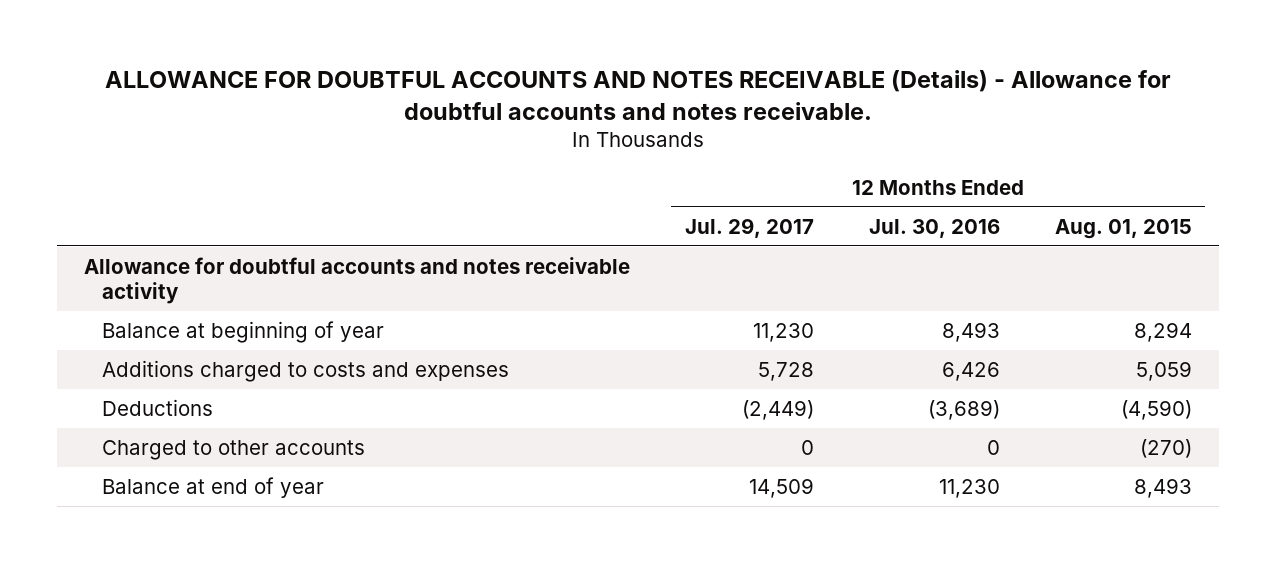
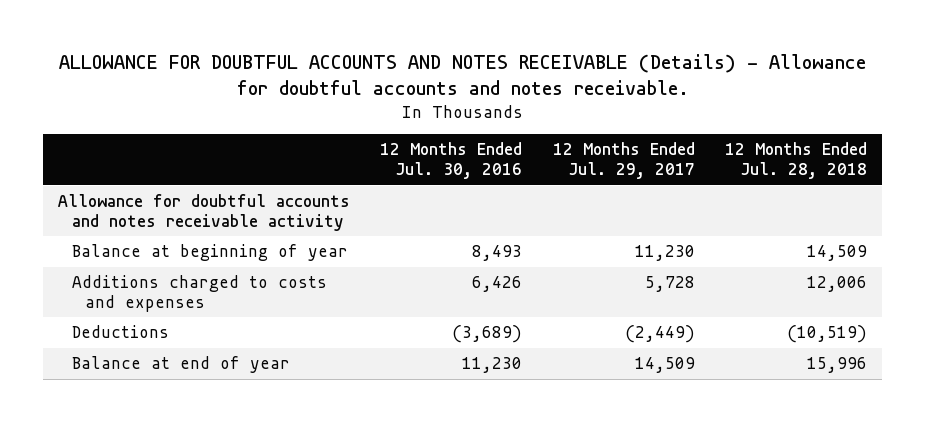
[1054,218,1192,239] Aug. 01, 2015 -> none
none -> [725,142,868,179] 12 Months Ended Jul. 28, 2018
[102,439,366,460] Charged to other accounts -> none

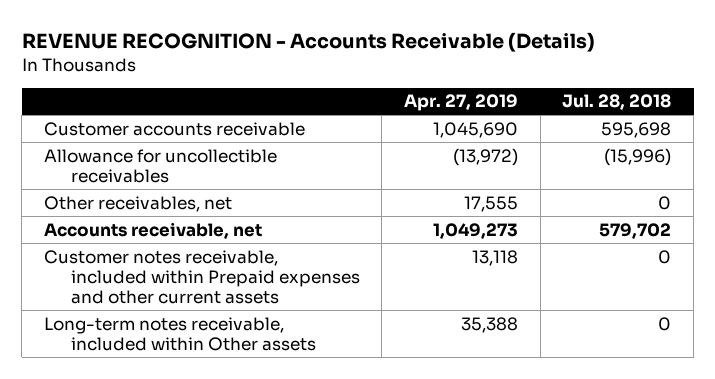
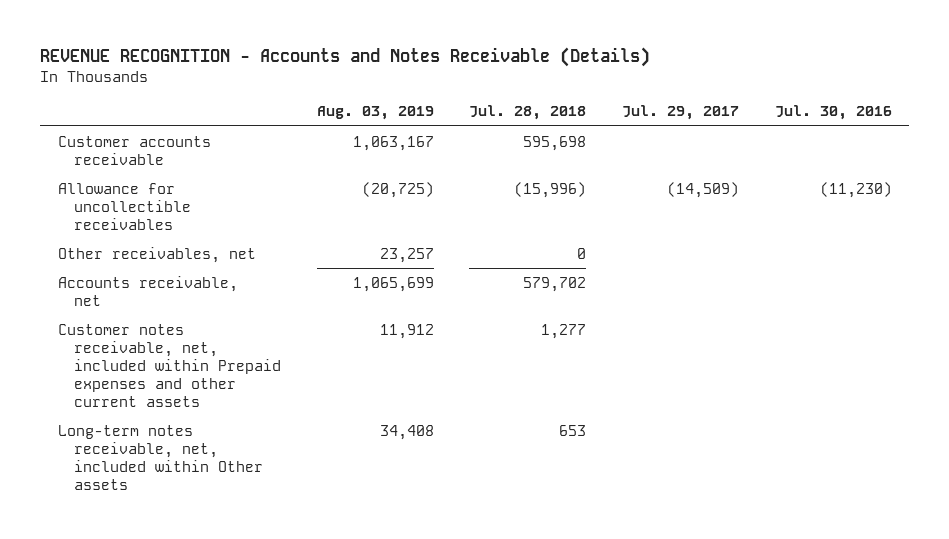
[21,31,595,52] REVENUE RECOGNITION - Accounts Receivable (Details) -> [39,47,650,68] REVENUE RECOGNITION - Accounts and Notes Receivable (Details)
[404,94,519,112] Apr. 27, 2019 -> none
none -> [316,106,434,121] Aug. 03, 2019
none -> [621,105,739,121] Jul. 29, 2017
none -> [774,105,892,121] Jul. 30, 2016
[43,249,360,305] Customer notes receivable, included within Prepaid expenses and other current assets -> [57,323,282,407] Customer notes receivable, net, included within Prepaid expenses and other current assets
[658,249,672,264] 0 -> [541,323,587,339] 1,277
[43,316,316,351] Long-term notes receivable, included within Other assets -> [57,424,264,490] Long-term notes receivable, net, included within Other assets
[658,316,672,331] 0 -> [559,424,587,436] 653

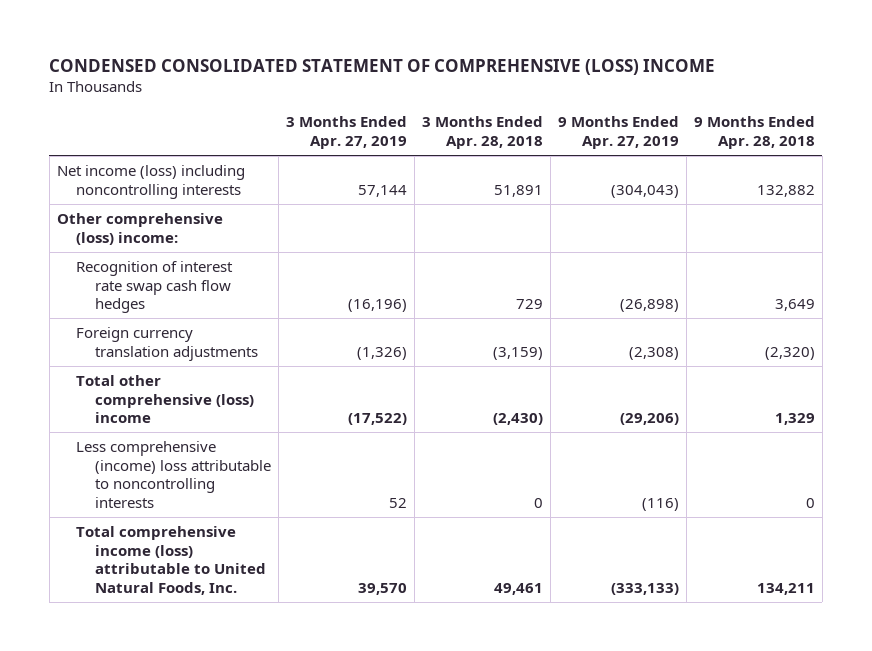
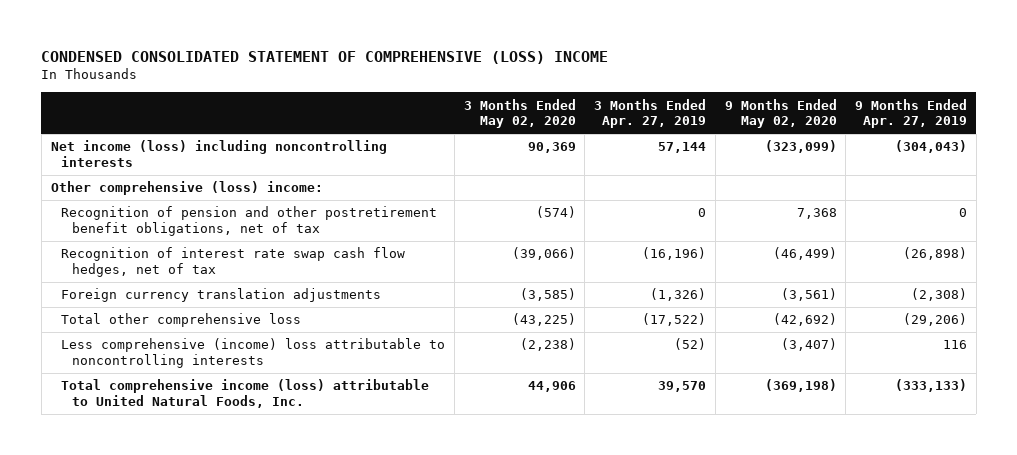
[421,116,543,149] 3 Months Ended Apr. 28, 2018 -> none
[693,116,815,149] 9 Months Ended Apr. 28, 2018 -> none
none -> [463,98,576,129] 3 Months Ended May 02, 2020
none -> [724,98,837,129] 9 Months Ended May 02, 2020
none -> [61,206,438,237] Recognition of pension and other postretirement benefit obligations, net of tax
[75,261,233,314] Recognition of interest rate swap cash flow hedges -> [61,247,406,278] Recognition of interest rate swap cash flow hedges, net of tax
[75,375,254,424] Total other comprehensive (loss) income -> [61,313,302,328] Total other comprehensive loss
[388,497,407,508] 52 -> [674,338,707,351] (52)
[641,497,679,511] (116) -> [942,340,967,350] 116

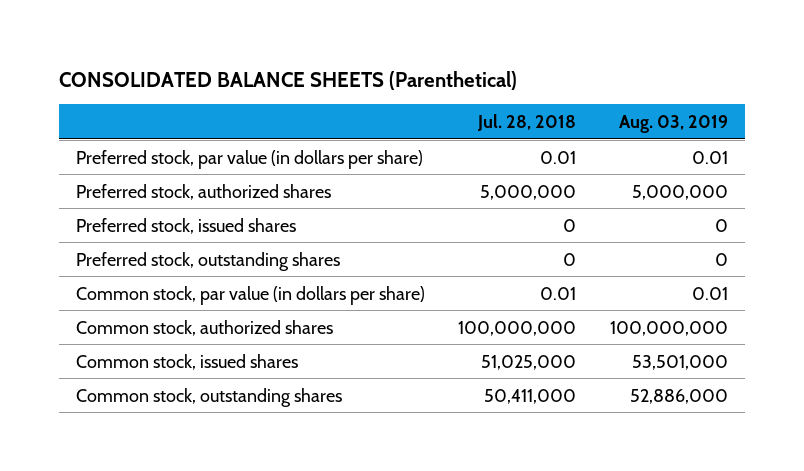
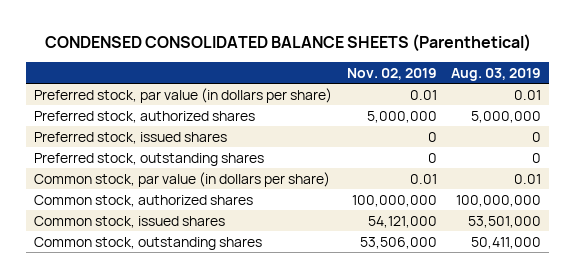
[58,70,517,90] CONSOLIDATED BALANCE SHEETS (Parenthetical) -> [44,33,531,52] CONDENSED CONSOLIDATED BALANCE SHEETS (Parenthetical)
[477,113,577,131] Jul. 28, 2018 -> none
none -> [346,67,437,80] Nov. 02, 2019
[630,388,729,404] 52,886,000 -> [471,236,542,249] 50,411,000

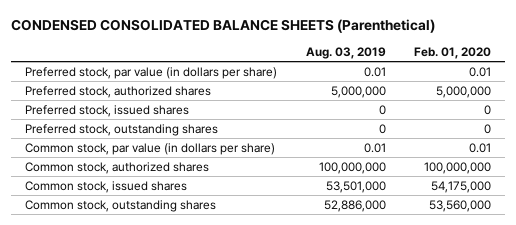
[346,67,437,80] Nov. 02, 2019 -> none
none -> [414,46,492,59] Feb. 01, 2020
[471,236,542,249] 50,411,000 -> [323,199,386,212] 52,886,000

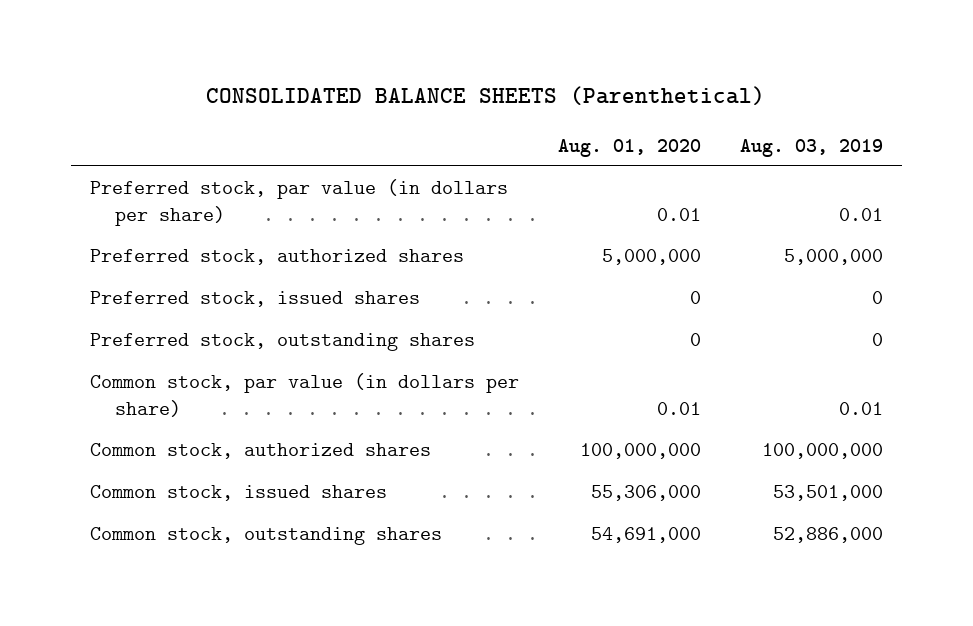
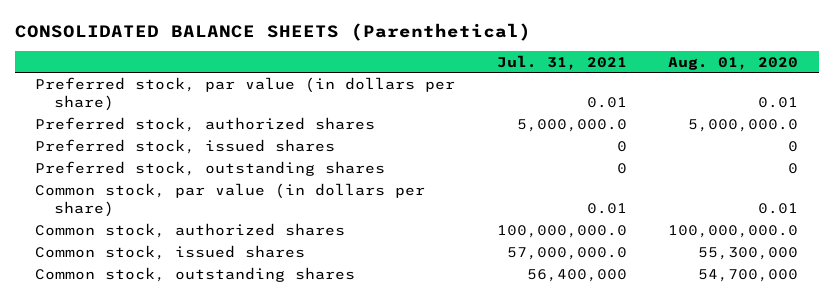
[739,138,883,157] Aug. 03, 2019 -> none
none -> [496,54,627,70] Jul. 31, 2021
[601,249,701,266] 5,000,000 -> [687,118,798,132] 5,000,000.0
[579,443,701,460] 100,000,000 -> [667,224,798,238] 100,000,000.0
[590,485,701,502] 55,306,000 -> [697,246,798,260] 55,300,000
[590,527,701,544] 54,691,000 -> [697,268,798,282] 54,700,000

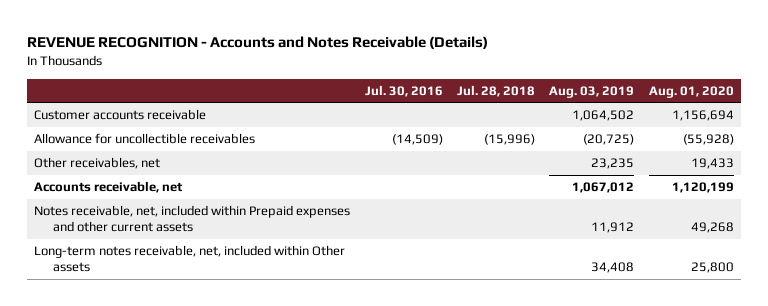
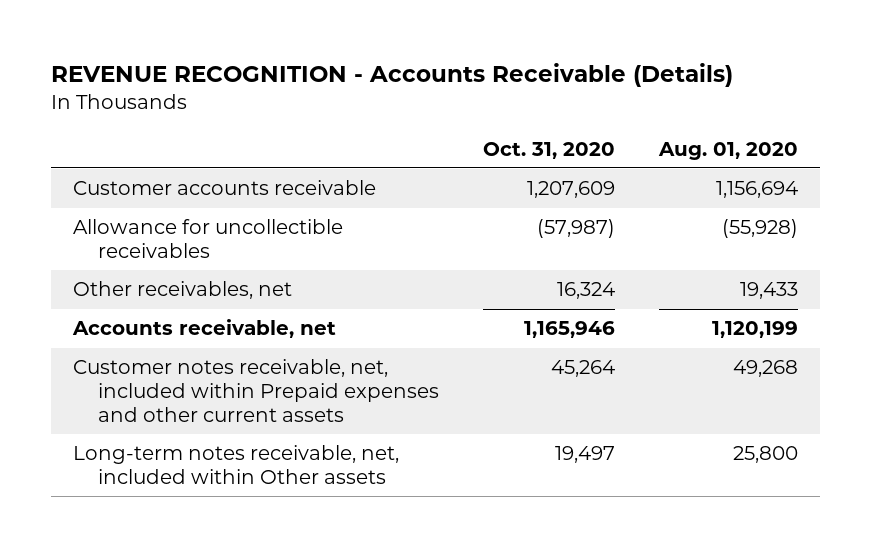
[26,36,488,50] REVENUE RECOGNITION - Accounts and Notes Receivable (Details) -> [51,63,734,88] REVENUE RECOGNITION - Accounts Receivable (Details)
[364,84,443,97] Jul. 30, 2016 -> none
[457,84,536,97] Jul. 28, 2018 -> none
[549,85,635,98] Aug. 03, 2019 -> none
none -> [483,141,616,159] Oct. 31, 2020
[34,205,351,233] Notes receivable, net, included within Prepaid expenses and other current assets -> [73,359,440,422] Customer notes receivable, net, included within Prepaid expenses and other current assets

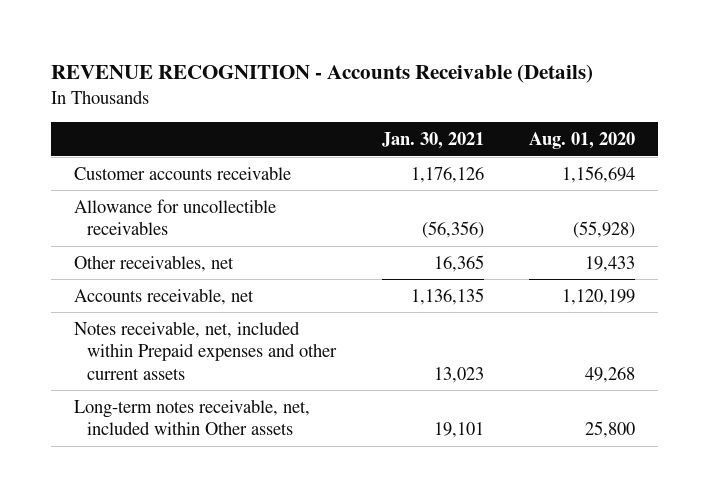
[483,141,616,159] Oct. 31, 2020 -> none
none -> [381,131,484,149] Jan. 30, 2021
[73,359,440,422] Customer notes receivable, net, included within Prepaid expenses and other current assets -> [73,320,338,380] Notes receivable, net, included within Prepaid expenses and other current assets

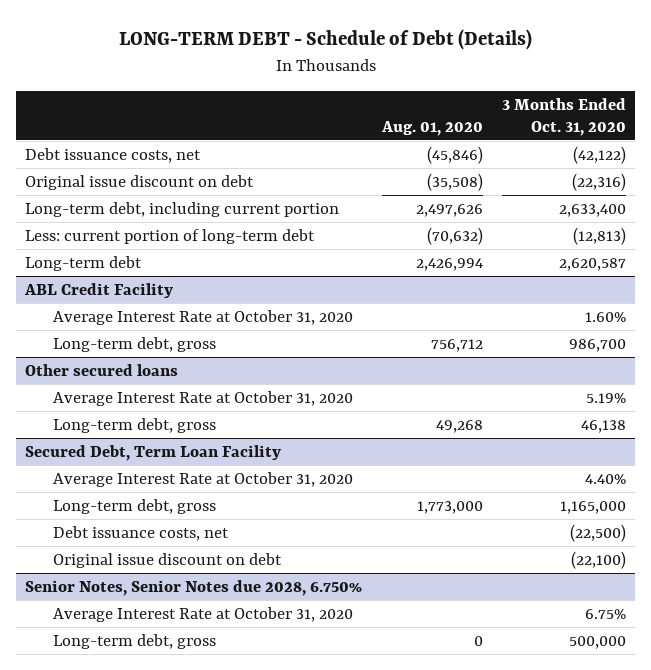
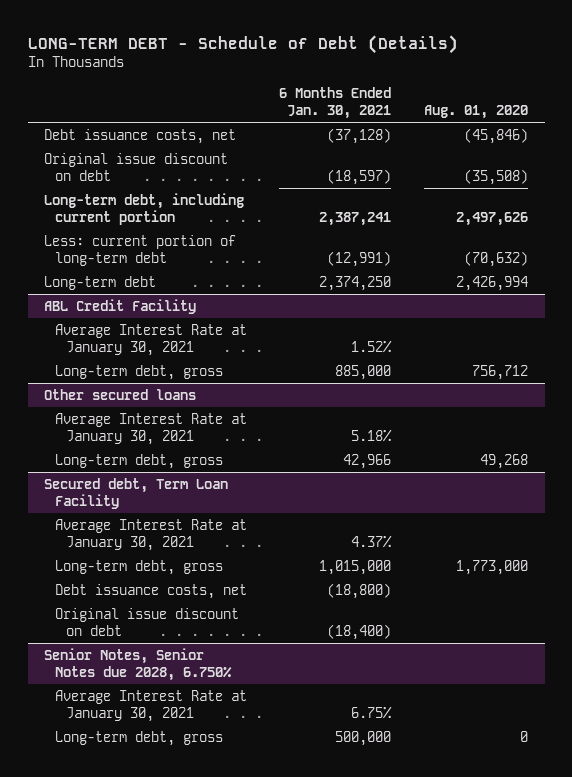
[501,97,626,136] 3 Months Ended Oct. 31, 2020 -> none
none -> [279,87,392,119] 6 Months Ended Jan. 30, 2021
[52,310,353,326] Average Interest Rate at October 31, 2020 -> [54,323,247,356] Average Interest Rate at January 30, 2021
[52,391,353,407] Average Interest Rate at October 31, 2020 -> [54,412,247,445] Average Interest Rate at January 30, 2021
[25,445,282,462] Secured Debt, Term Loan Facility -> [43,477,228,509] Secured debt, Term Loan Facility
[52,472,353,488] Average Interest Rate at October 31, 2020 -> [54,518,247,551] Average Interest Rate at January 30, 2021
[52,607,353,623] Average Interest Rate at October 31, 2020 -> [54,689,247,722] Average Interest Rate at January 30, 2021

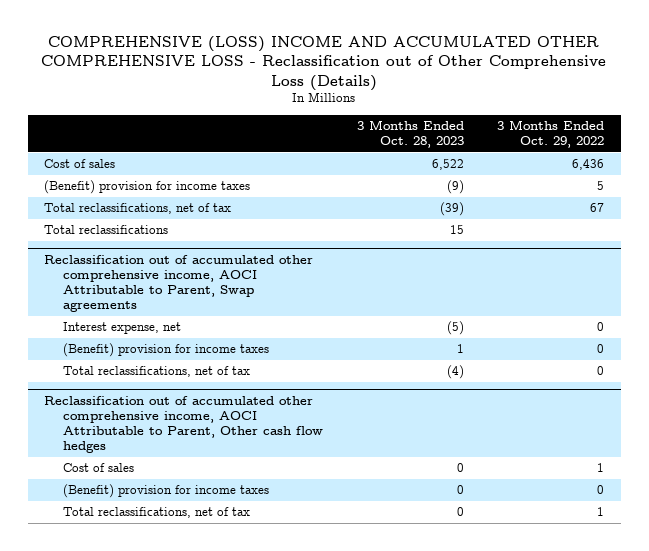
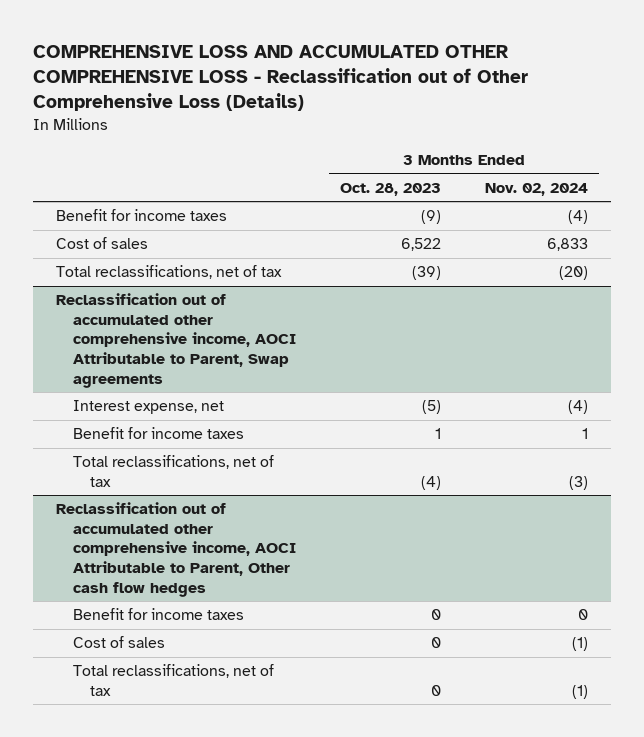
[41,36,607,91] COMPREHENSIVE (LOSS) INCOME AND ACCUMULATED OTHER COMPREHENSIVE LOSS - Reclassification out of Other Comprehensive Loss (Details) -> [33,45,529,112] COMPREHENSIVE LOSS AND ACCUMULATED OTHER COMPREHENSIVE LOSS - Reclassification out of Other Comprehensive Loss (Details)
[497,120,605,149] 3 Months Ended Oct. 29, 2022 -> none
none -> [485,183,589,197] Nov. 02, 2024
none -> [55,209,227,222] Benefit for income taxes
[44,180,251,195] (Benefit) provision for income taxes -> none
[44,225,169,235] Total reclassifications -> none
[63,343,270,358] (Benefit) provision for income taxes -> [72,427,244,440] Benefit for income taxes
none -> [72,608,244,621] Benefit for income taxes
[63,484,270,499] (Benefit) provision for income taxes -> none

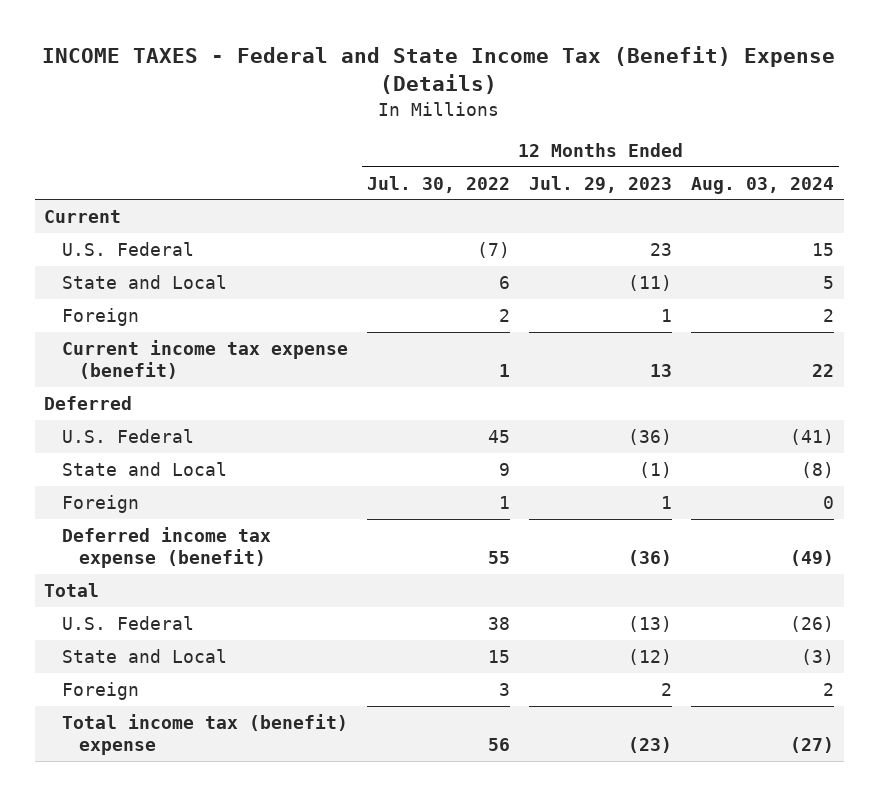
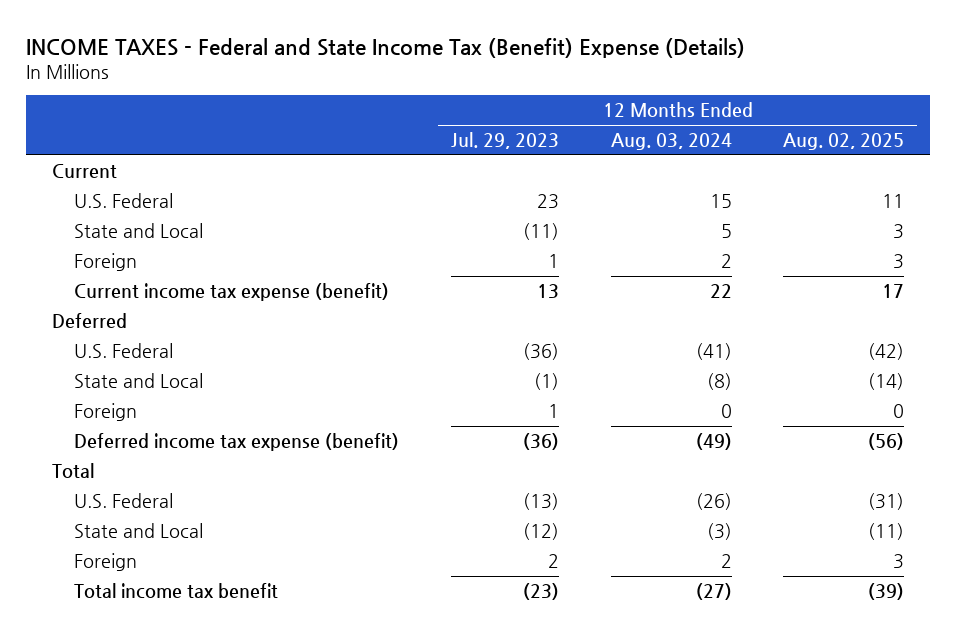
[366,175,510,193] Jul. 30, 2022 -> none
none -> [783,133,905,151] Aug. 02, 2025
[61,713,348,756] Total income tax (benefit) expense -> [73,583,278,600] Total income tax benefit

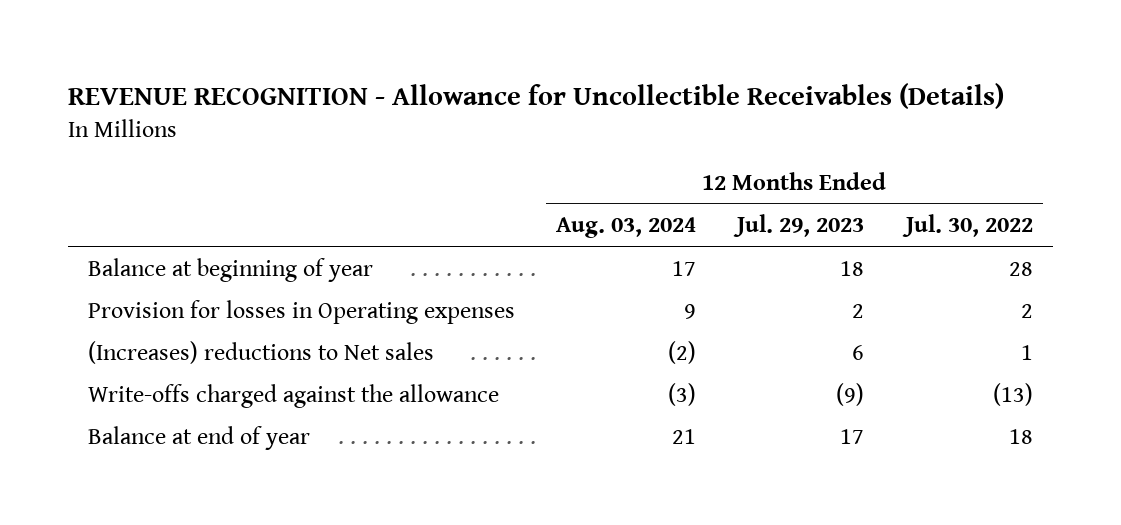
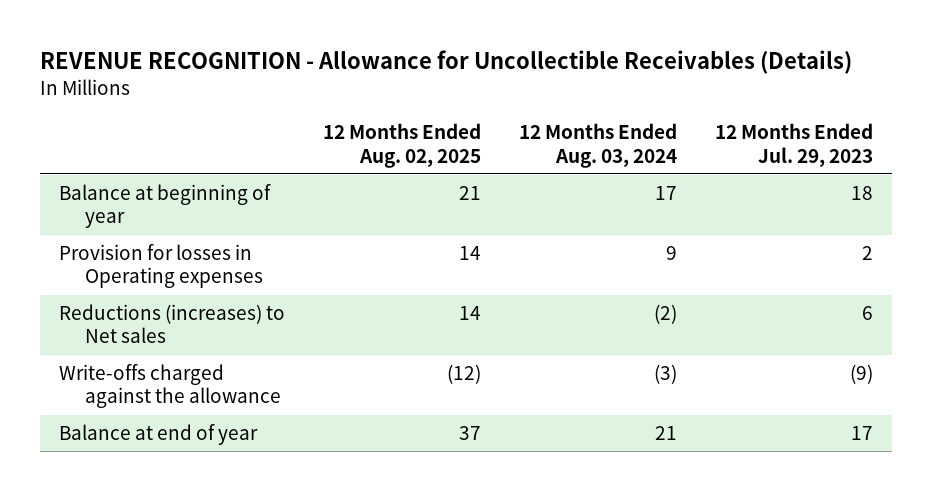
[901,214,1033,238] Jul. 30, 2022 -> none
none -> [323,123,482,168] 12 Months Ended Aug. 02, 2025
[88,340,435,364] (Increases) reductions to Net sales -> [58,303,285,344] Reductions (increases) to Net sales

